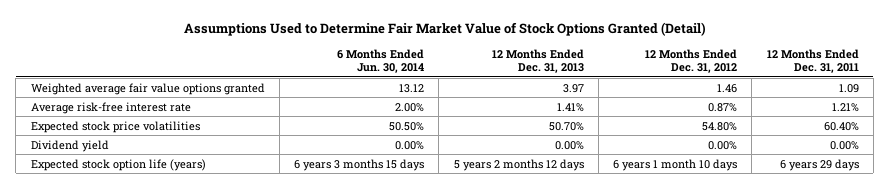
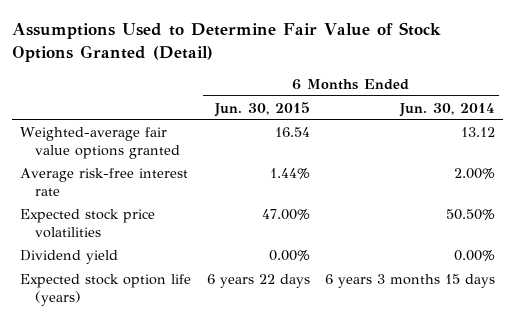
[183,22,706,37] Assumptions Used to Determine Fair Market Value of Stock Options Granted (Detail) -> [12,22,442,62] Assumptions Used to Determine Fair Value of Stock Options Granted (Detail)
[491,49,584,74] 12 Months Ended Dec. 31, 2013 -> none
[645,49,738,74] 12 Months Ended Dec. 31, 2012 -> none
[766,49,859,74] 12 Months Ended Dec. 31, 2011 -> none
none -> [213,101,310,117] Jun. 30, 2015
[30,82,265,95] Weighted average fair value options granted -> [20,126,180,159] Weighted-average fair value options granted

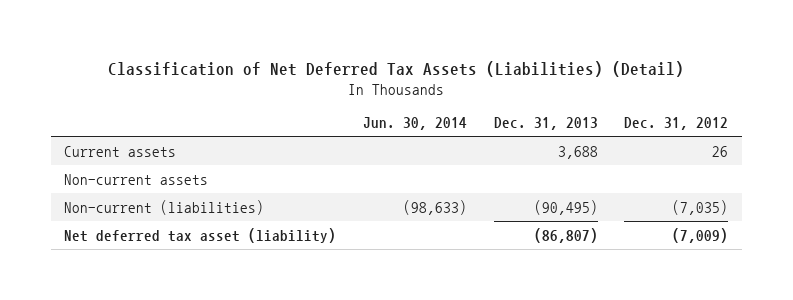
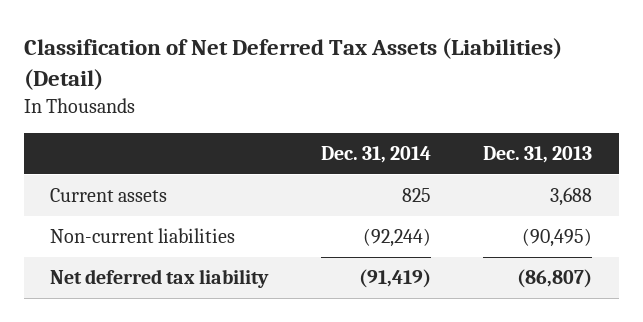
[362,117,467,131] Jun. 30, 2014 -> none
[624,117,729,131] Dec. 31, 2012 -> none
none -> [320,146,431,164] Dec. 31, 2014
[64,173,209,185] Non-current assets -> none
[64,199,265,215] Non-current (liabilities) -> [50,228,236,244] Non-current liabilities
[64,227,337,243] Net deferred tax asset (liability) -> [50,269,270,289] Net deferred tax liability

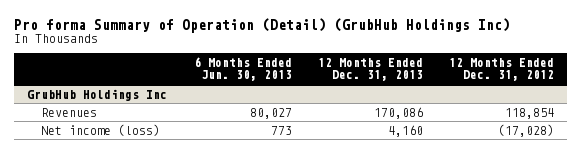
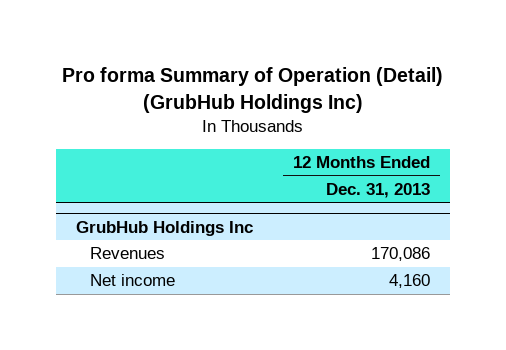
[193,56,292,82] 6 Months Ended Jun. 30, 2013 -> none
[449,57,555,82] 12 Months Ended Dec. 31, 2012 -> none
[40,123,160,136] Net income (loss) -> [89,274,175,287] Net income

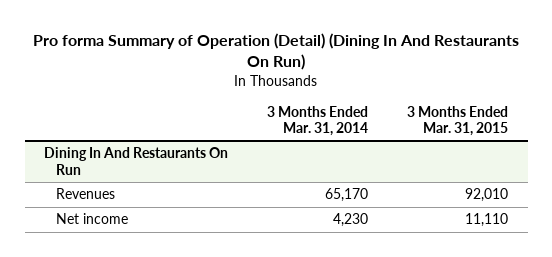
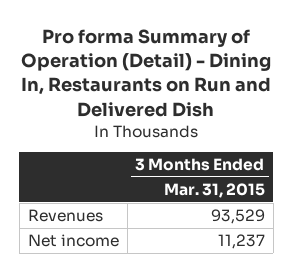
[33,32,520,71] Pro forma Summary of Operation (Detail) (Dining In And Restaurants On Run) -> [21,29,272,117] Pro forma Summary of Operation (Detail) - Dining In, Restaurants on Run and Delivered Dish
[267,105,369,137] 3 Months Ended Mar. 31, 2014 -> none
[44,147,229,175] Dining In And Restaurants On Run -> none
[465,188,509,203] 92,010 -> [210,209,265,225] 93,529
[465,213,509,228] 11,110 -> [217,234,265,250] 11,237

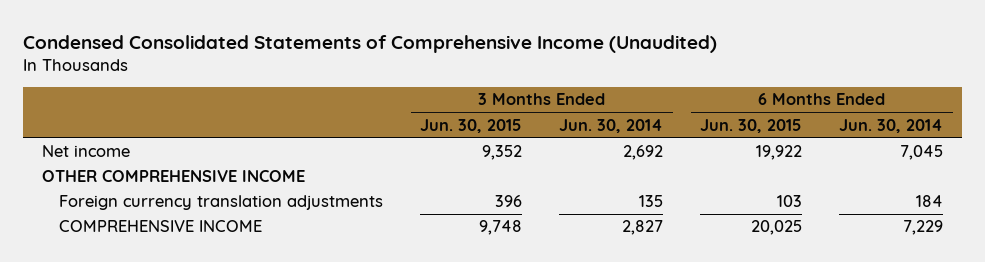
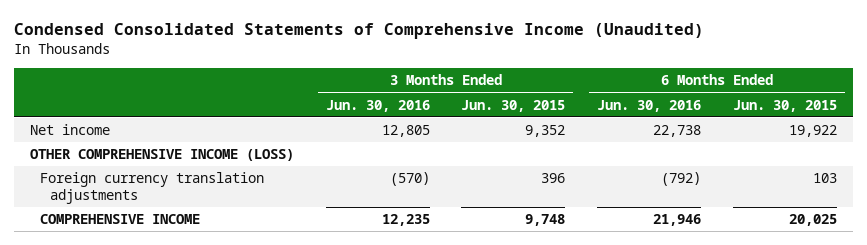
[559,118,664,133] Jun. 30, 2014 -> none
[839,118,944,133] Jun. 30, 2014 -> none
none -> [325,99,430,112] Jun. 30, 2016
none -> [597,99,702,112] Jun. 30, 2016
[41,170,305,183] OTHER COMPREHENSIVE INCOME -> [29,149,294,162] OTHER COMPREHENSIVE INCOME (LOSS)

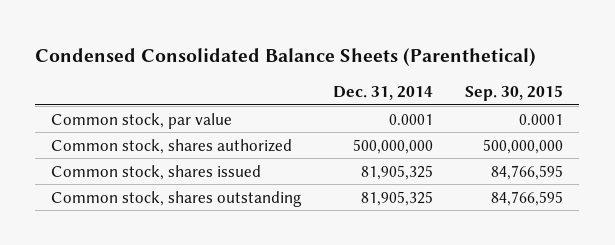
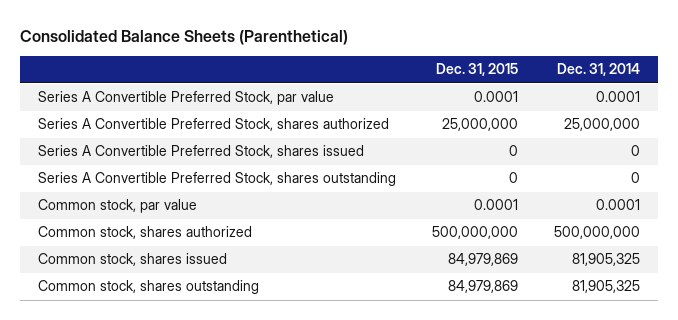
[35,47,537,66] Condensed Consolidated Balance Sheets (Parenthetical) -> [20,29,349,45] Consolidated Balance Sheets (Parenthetical)
[465,84,564,101] Sep. 30, 2015 -> none
none -> [436,63,519,77] Dec. 31, 2015
none -> [38,91,335,106] Series A Convertible Preferred Stock, par value
none -> [38,118,390,132] Series A Convertible Preferred Stock, shares authorized
none -> [38,145,365,159] Series A Convertible Preferred Stock, shares issued
none -> [38,172,397,187] Series A Convertible Preferred Stock, shares outstanding

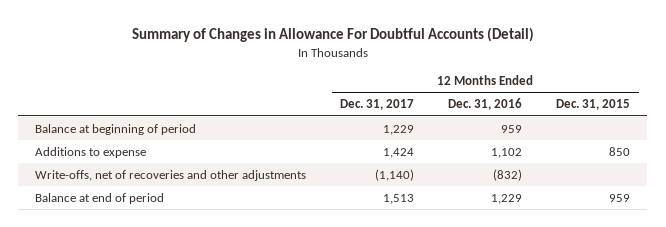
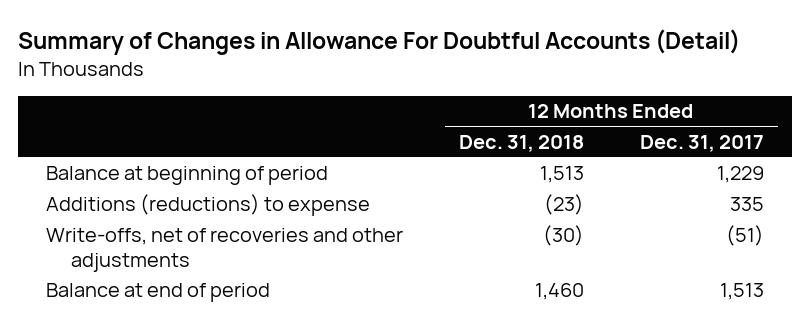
[448,98,523,111] Dec. 31, 2016 -> none
[556,99,631,111] Dec. 31, 2015 -> none
none -> [459,134,585,152] Dec. 31, 2018
[35,146,147,158] Additions to expense -> [46,194,371,217] Additions (reductions) to expense
[383,147,415,158] 1,424 -> [729,197,764,212] 335
[375,168,415,181] (1,140) -> [725,225,764,247] (51)

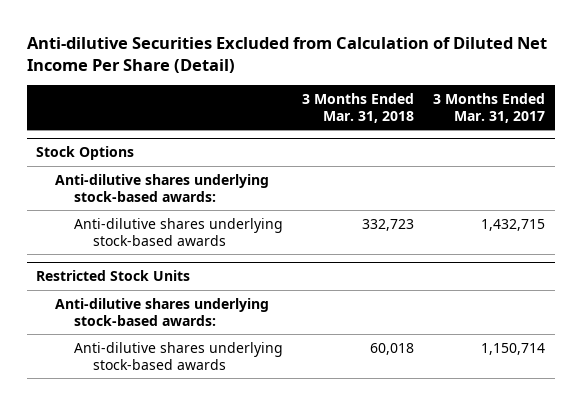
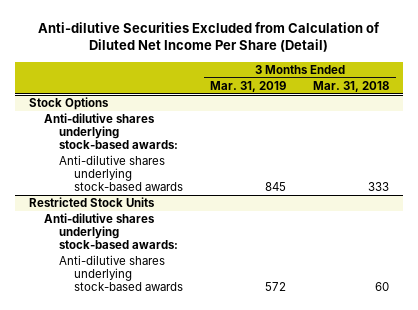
[433,92,546,123] 3 Months Ended Mar. 31, 2017 -> none
none -> [210,80,287,92] Mar. 31, 2019
[362,218,415,231] 332,723 -> [368,182,390,192] 333
[370,342,415,355] 60,018 -> [375,282,390,292] 60

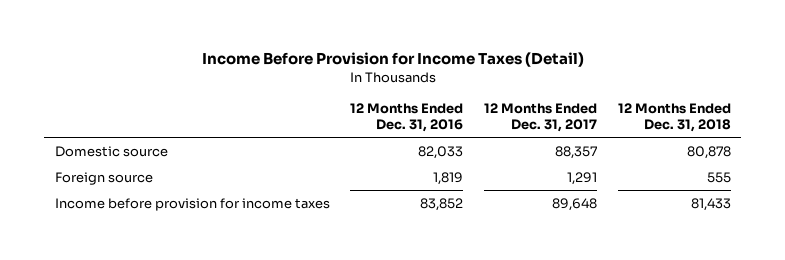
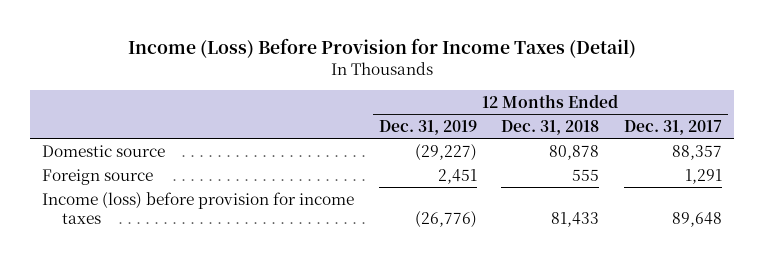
[201,52,584,68] Income Before Provision for Income Taxes (Detail) -> [127,37,636,58] Income (Loss) Before Provision for Income Taxes (Detail)
[350,102,464,132] 12 Months Ended Dec. 31, 2016 -> none
none -> [378,119,477,135] Dec. 31, 2019
[54,197,330,211] Income before provision for income taxes -> [42,191,355,224] Income (loss) before provision for income taxes

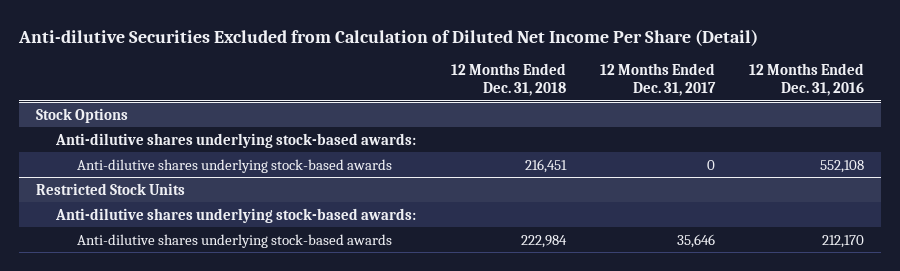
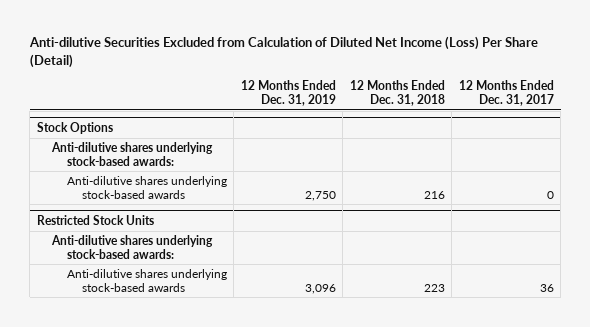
[18,28,759,46] Anti-dilutive Securities Excluded from Calculation of Diluted Net Income Per Share (Detail) -> [28,36,538,68] Anti-dilutive Securities Excluded from Calculation of Diluted Net Income (Loss) Per Share (Detail)
[748,63,864,97] 12 Months Ended Dec. 31, 2016 -> none
none -> [240,80,336,106] 12 Months Ended Dec. 31, 2019
[524,158,567,173] 216,451 -> [423,190,445,199] 216
[520,234,567,248] 222,984 -> [423,283,445,292] 223
[676,233,715,248] 35,646 -> [539,283,554,292] 36

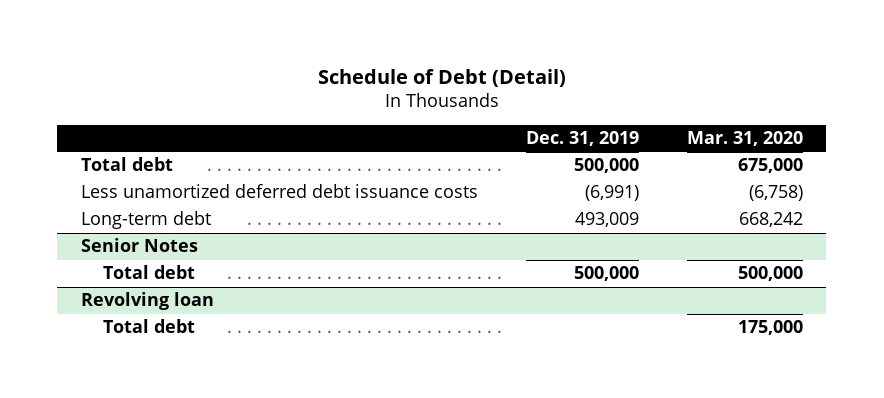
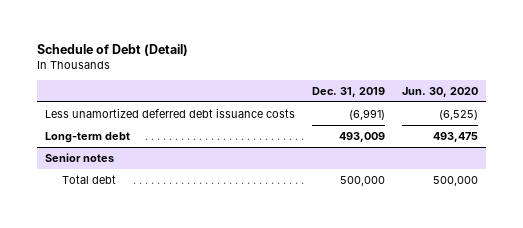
[686,131,803,147] Mar. 31, 2020 -> none
none -> [401,86,478,97] Jun. 30, 2020
[81,157,174,172] Total debt -> none
[81,238,199,253] Senior Notes -> [45,153,115,163] Senior notes
[81,292,215,311] Revolving loan -> none
[103,319,196,334] Total debt -> none

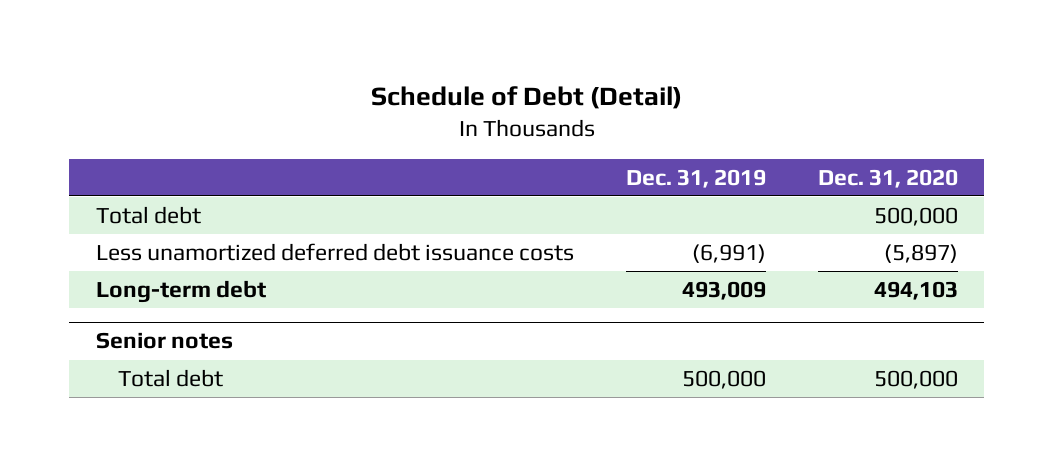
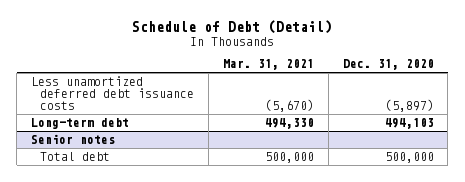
[625,168,766,188] Dec. 31, 2019 -> none
none -> [222,59,314,71] Mar. 31, 2021
[95,205,201,224] Total debt -> none

